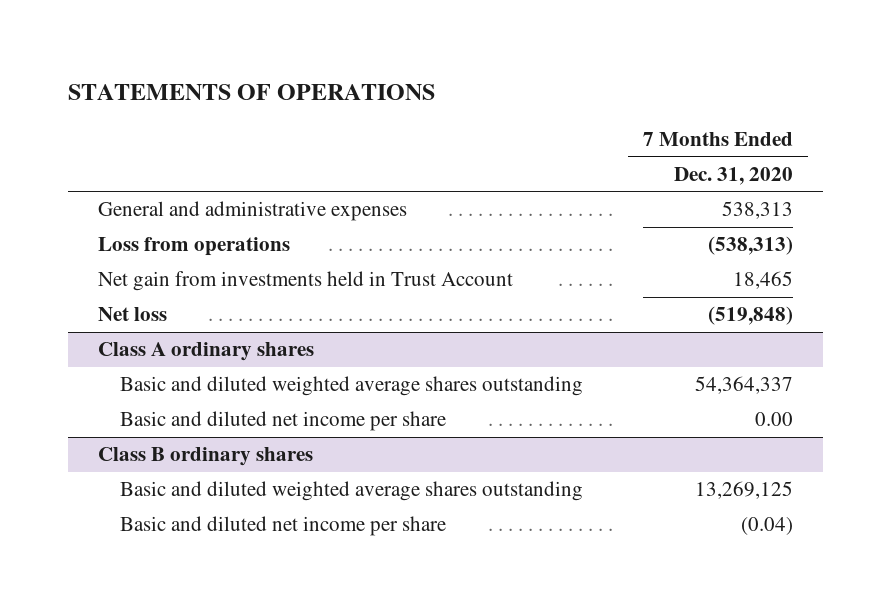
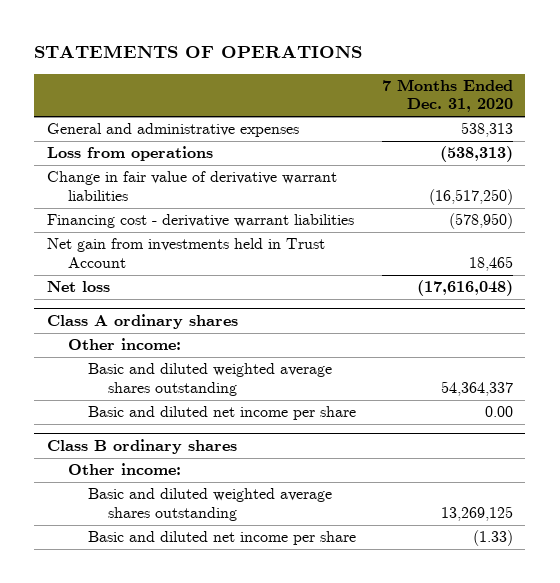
none -> [47,171,338,201] Change in fair value of derivative warrant liabilities
none -> [47,214,355,229] Financing cost - derivative warrant liabilities
[707,306,793,326] (519,848) -> [416,280,513,297] (17,616,048)
none -> [67,338,181,351] Other income:
none -> [67,463,181,476] Other income:
[740,517,793,536] (0.04) -> [472,530,513,547] (1.33)

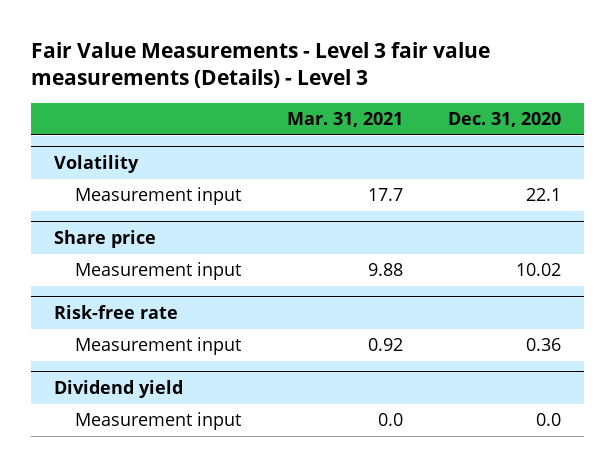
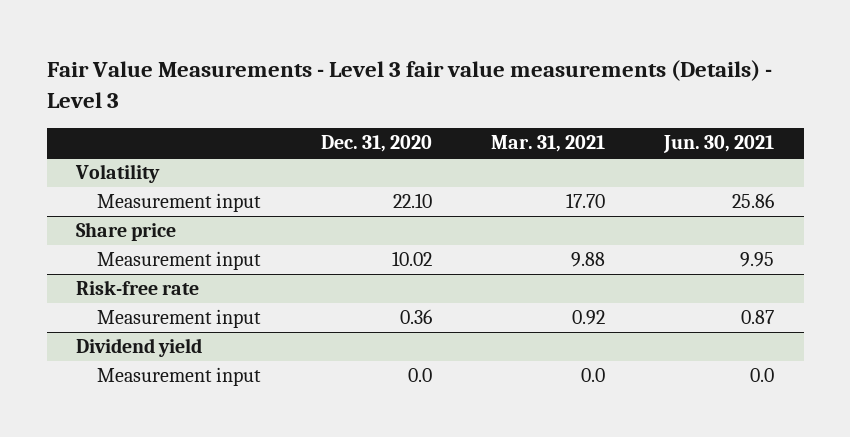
none -> [663,135,775,154] Jun. 30, 2021
[367,188,403,202] 17.7 -> [565,193,605,209] 17.70
[526,188,562,202] 22.1 -> [392,193,432,209] 22.10

